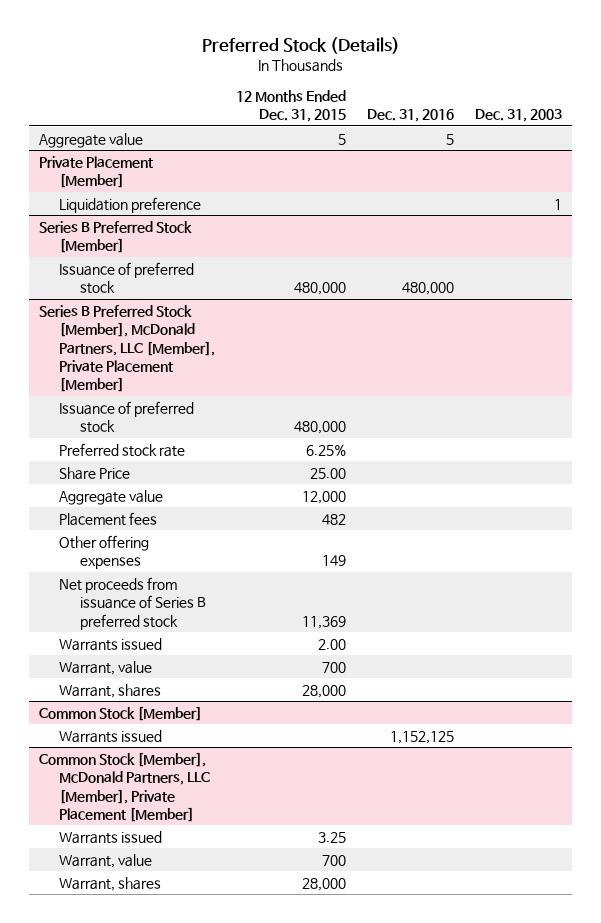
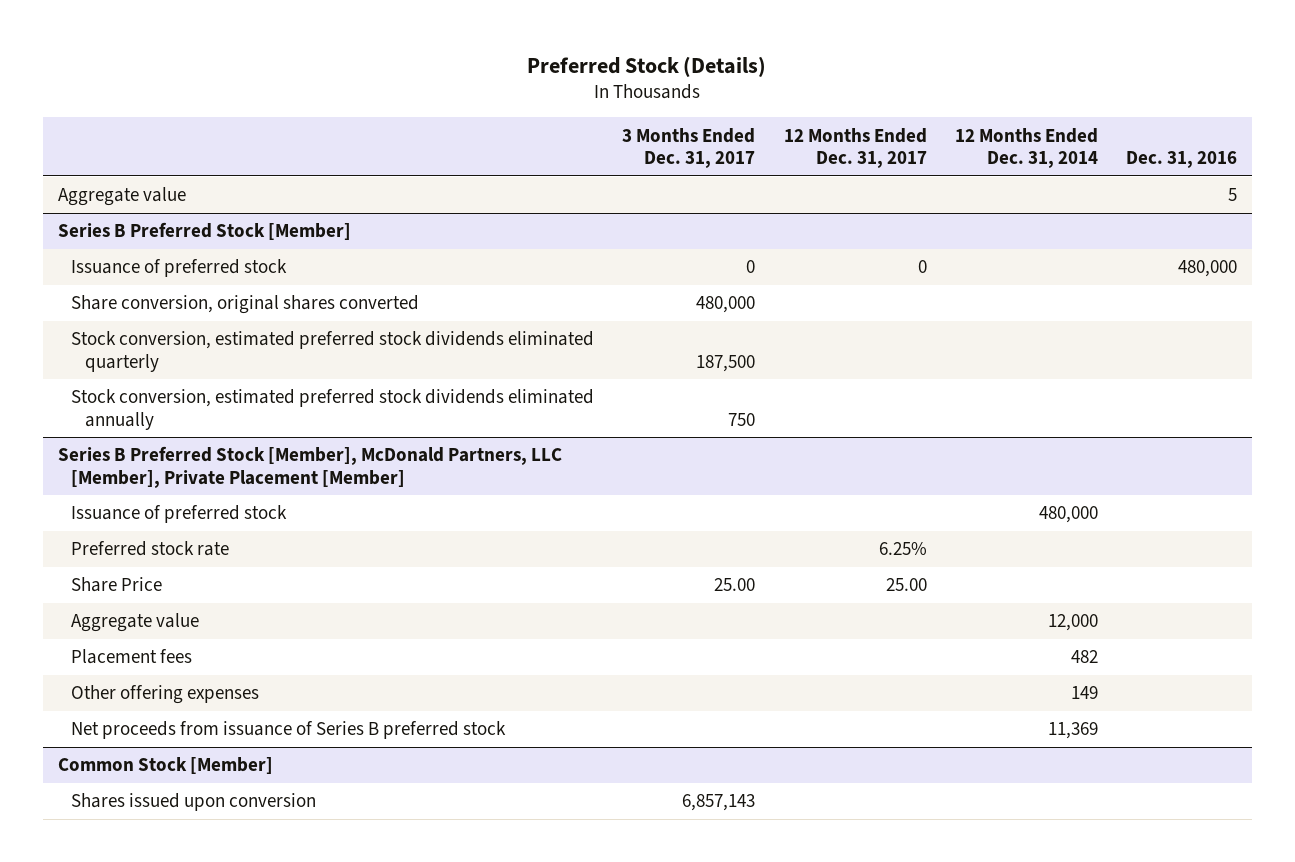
[236,89,347,123] 12 Months Ended Dec. 31, 2015 -> none
[474,109,562,123] Dec. 31, 2003 -> none
none -> [622,127,756,169] 3 Months Ended Dec. 31, 2017
none -> [783,127,927,169] 12 Months Ended Dec. 31, 2017
none -> [955,127,1099,169] 12 Months Ended Dec. 31, 2014
[39,155,154,189] Private Placement [Member] -> none
[59,196,202,213] Liquidation preference -> none
none -> [71,295,420,315] Share conversion, original shares converted
none -> [71,331,595,372] Stock conversion, estimated preferred stock dividends eliminated quarterly
none -> [71,389,595,430] Stock conversion, estimated preferred stock dividends eliminated annually
[59,637,163,651] Warrants issued -> none
[59,660,153,675] Warrant, value -> none
[59,683,162,698] Warrant, shares -> none
[59,729,163,743] Warrants issued -> none
[39,751,211,823] Common Stock [Member], McDonald Partners, LLC [Member], Private Placement [Member] -> none
[59,830,163,844] Warrants issued -> none
[59,853,153,868] Warrant, value -> none
[59,876,162,891] Warrant, shares -> none
none -> [71,793,317,812] Shares issued upon conversion

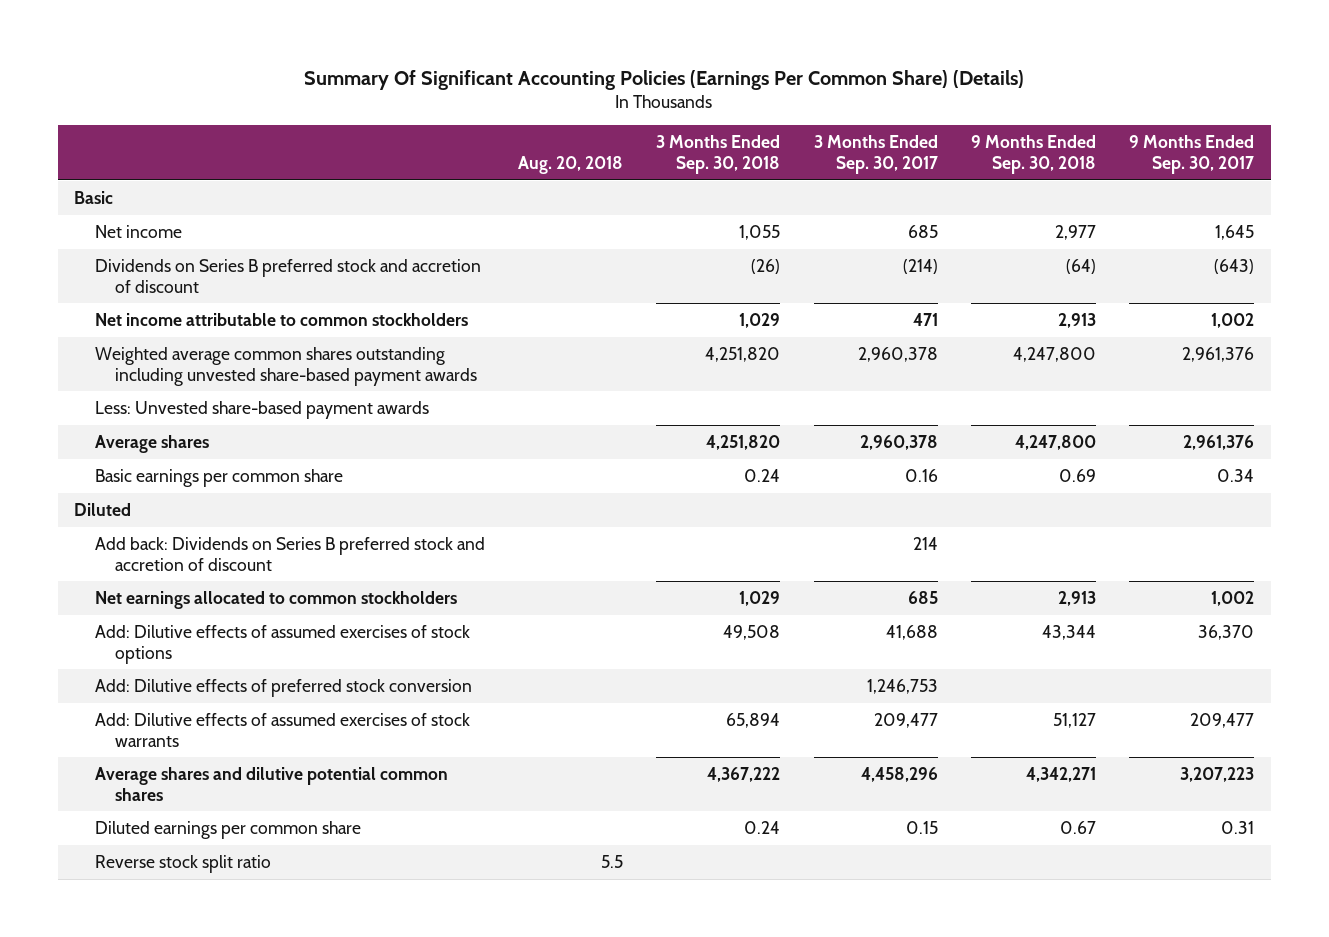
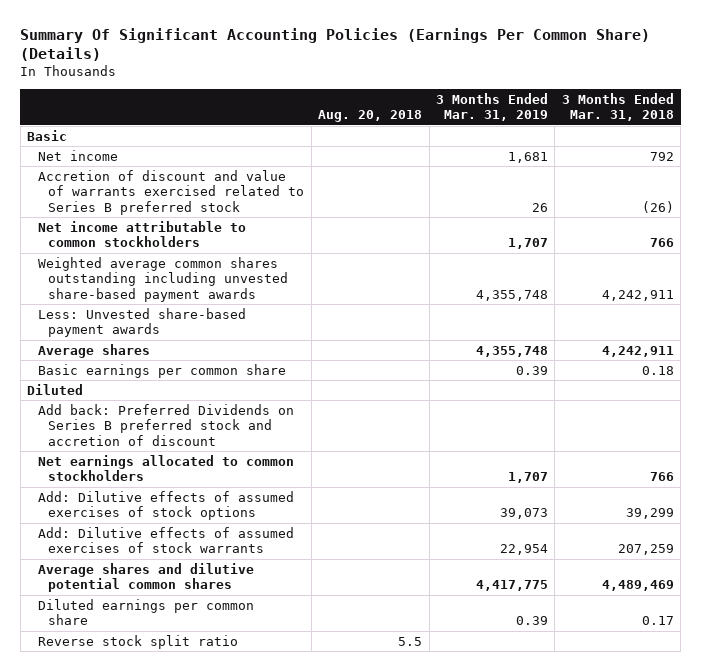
[656,135,781,175] 3 Months Ended Sep. 30, 2018 -> none
[813,135,938,175] 3 Months Ended Sep. 30, 2017 -> none
[970,135,1096,175] 9 Months Ended Sep. 30, 2018 -> none
[1129,135,1255,175] 9 Months Ended Sep. 30, 2017 -> none
none -> [436,92,549,122] 3 Months Ended Mar. 31, 2019
none -> [561,92,674,122] 3 Months Ended Mar. 31, 2018
[94,258,481,293] Dividends on Series B preferred stock and accretion of discount -> [37,169,305,215] Accretion of discount and value of warrants exercised related to Series B preferred stock
[94,536,485,571] Add back: Dividends on Series B preferred stock and accretion of discount -> [37,403,294,446] Add back: Preferred Dividends on Series B preferred stock and accretion of discount
[94,678,472,697] Add: Dilutive effects of preferred stock conversion -> none

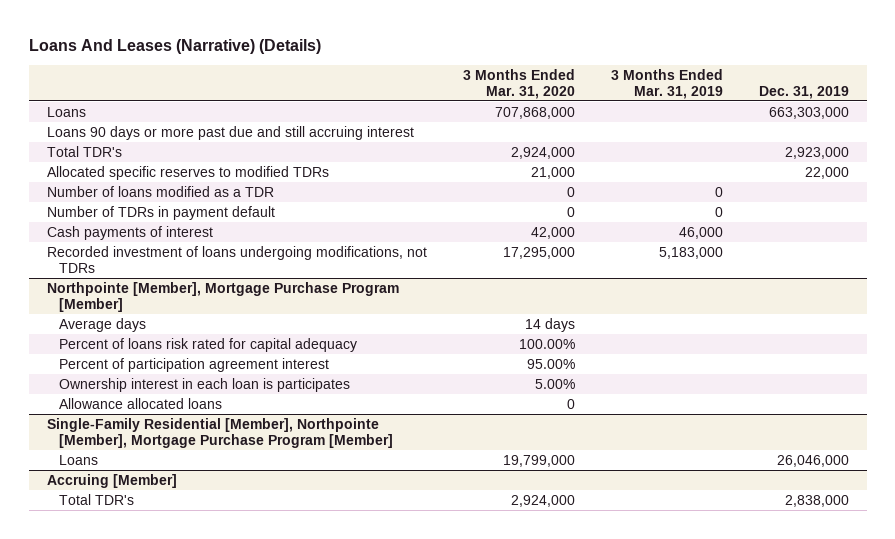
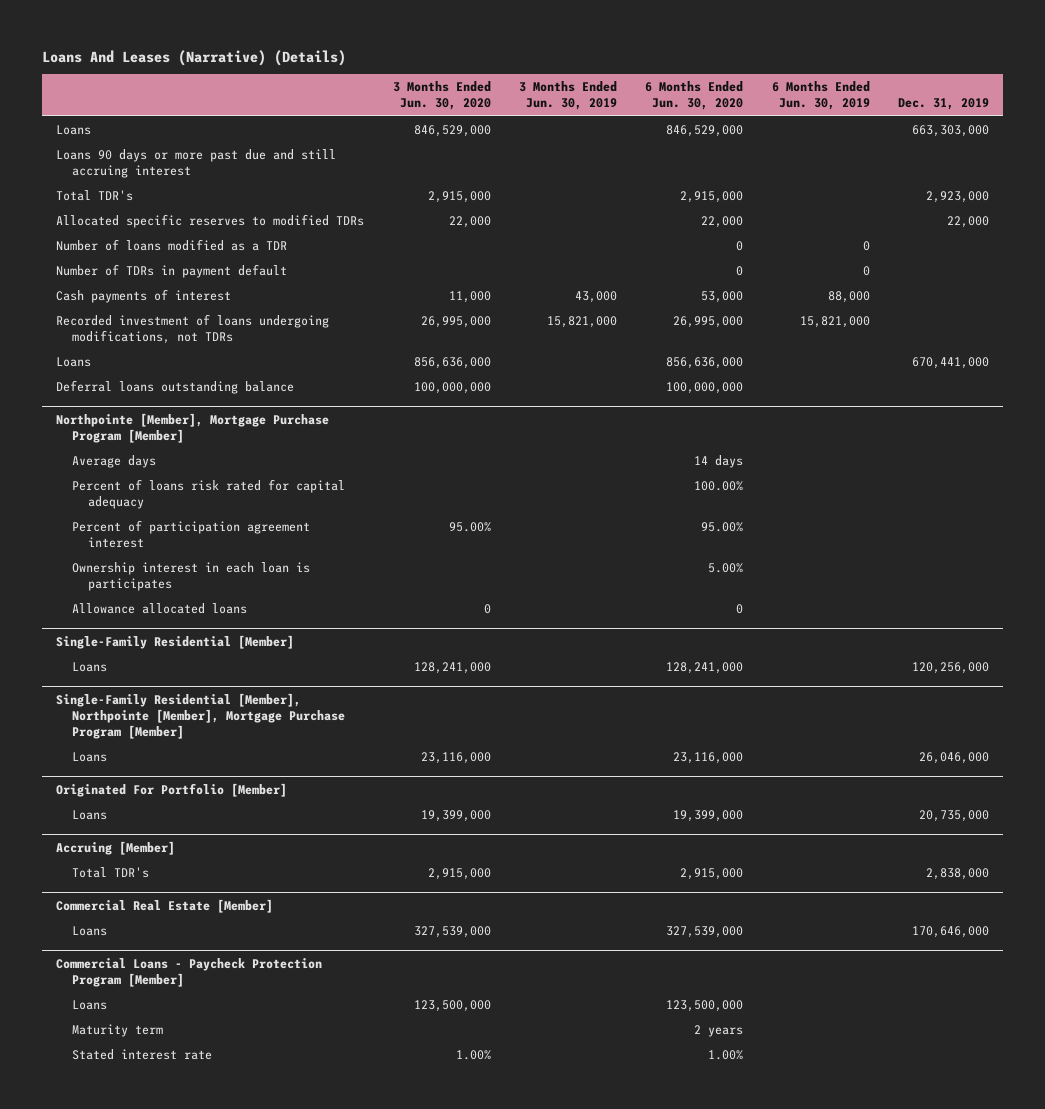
[462,68,575,99] 3 Months Ended Mar. 31, 2020 -> none
[610,68,723,99] 3 Months Ended Mar. 31, 2019 -> none
none -> [392,81,491,111] 3 Months Ended Jun. 30, 2020
none -> [518,81,617,111] 3 Months Ended Jun. 30, 2019
none -> [645,81,744,111] 6 Months Ended Jun. 30, 2020
none -> [771,81,870,111] 6 Months Ended Jun. 30, 2019
none -> [56,357,92,368] Loans
none -> [56,380,295,395] Deferral loans outstanding balance
none -> [56,634,295,649] Single-Family Residential [Member]
none -> [72,662,108,673] Loans
none -> [56,782,288,797] Originated For Portfolio [Member]
none -> [72,810,108,821] Loans
none -> [56,898,274,913] Commercial Real Estate [Member]
none -> [72,926,108,937] Loans
none -> [56,957,323,987] Commercial Loans - Paycheck Protection Program [Member]
none -> [72,1000,108,1011] Loans
none -> [72,1024,164,1038] Maturity term
none -> [72,1049,213,1061] Stated interest rate

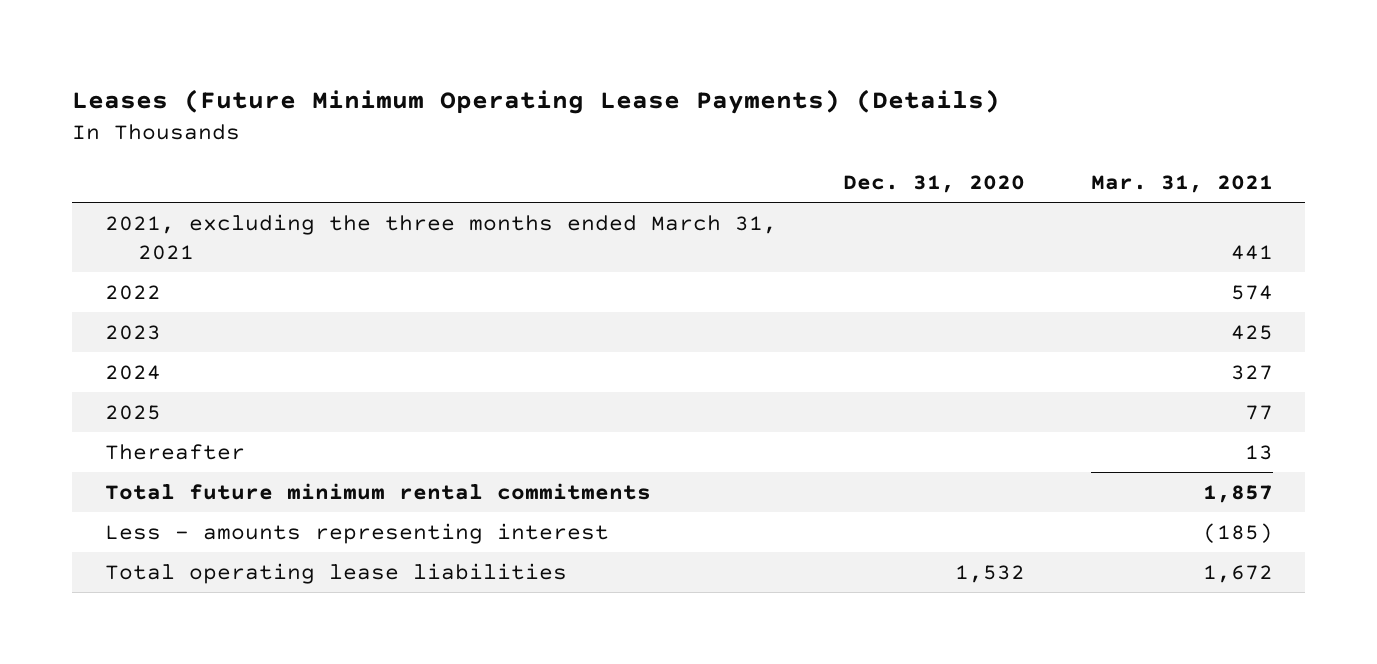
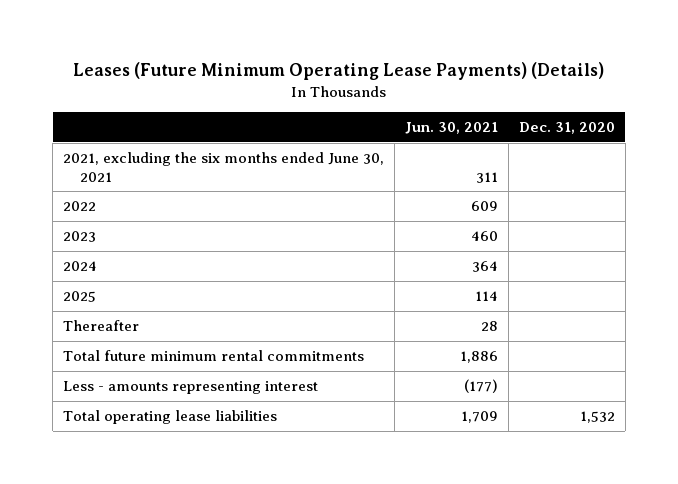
[1090,175,1273,194] Mar. 31, 2021 -> none
none -> [405,122,499,135] Jun. 30, 2021
[104,213,777,260] 2021, excluding the three months ended March 31, 2021 -> [63,152,385,182] 2021, excluding the six months ended June 30, 2021

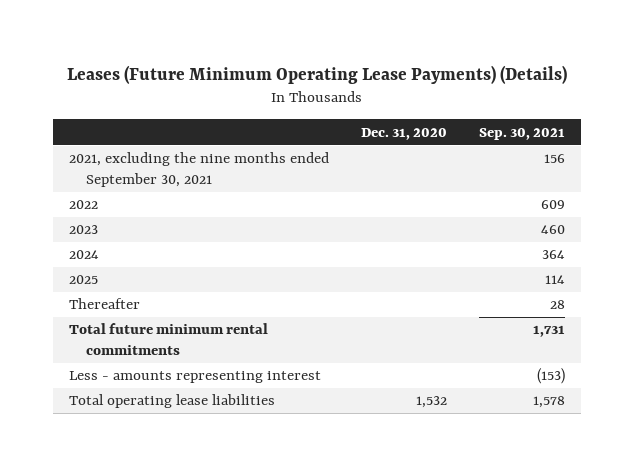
[405,122,499,135] Jun. 30, 2021 -> none
none -> [478,127,565,140] Sep. 30, 2021
[63,152,385,182] 2021, excluding the six months ended June 30, 2021 -> [69,152,330,188] 2021, excluding the nine months ended September 30, 2021

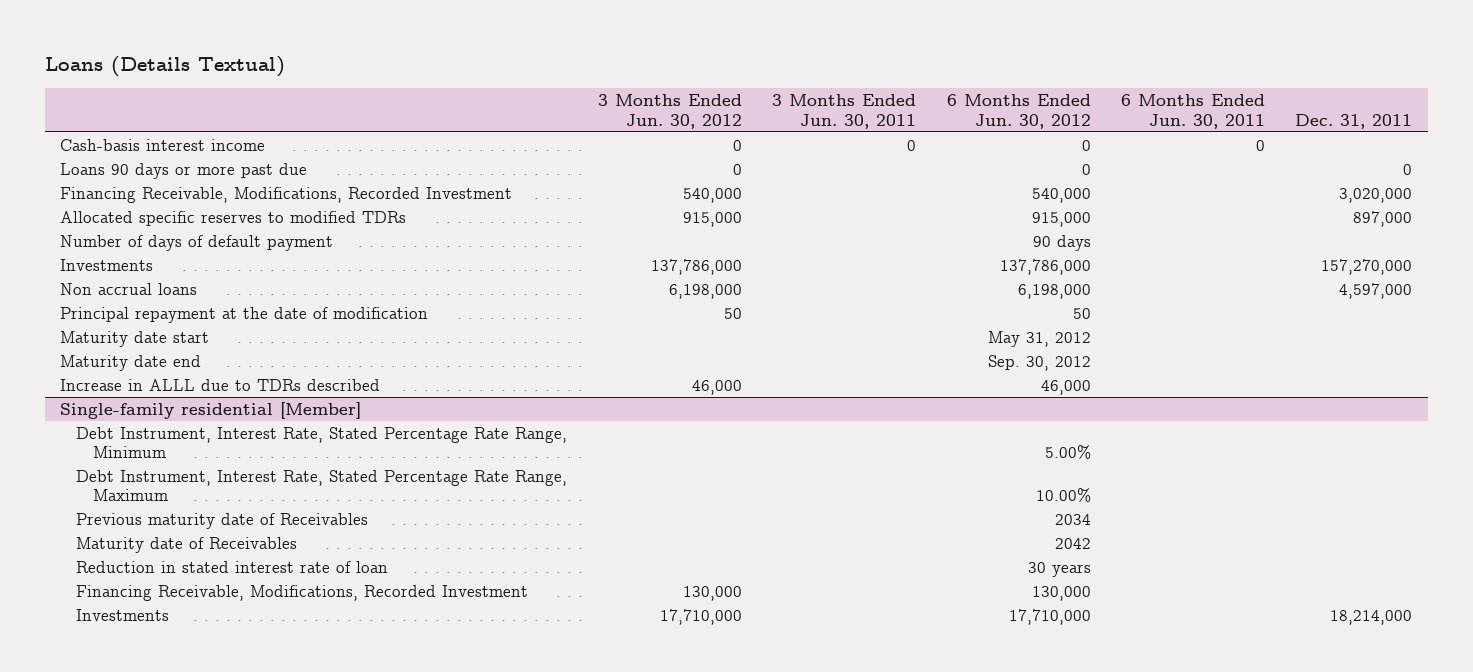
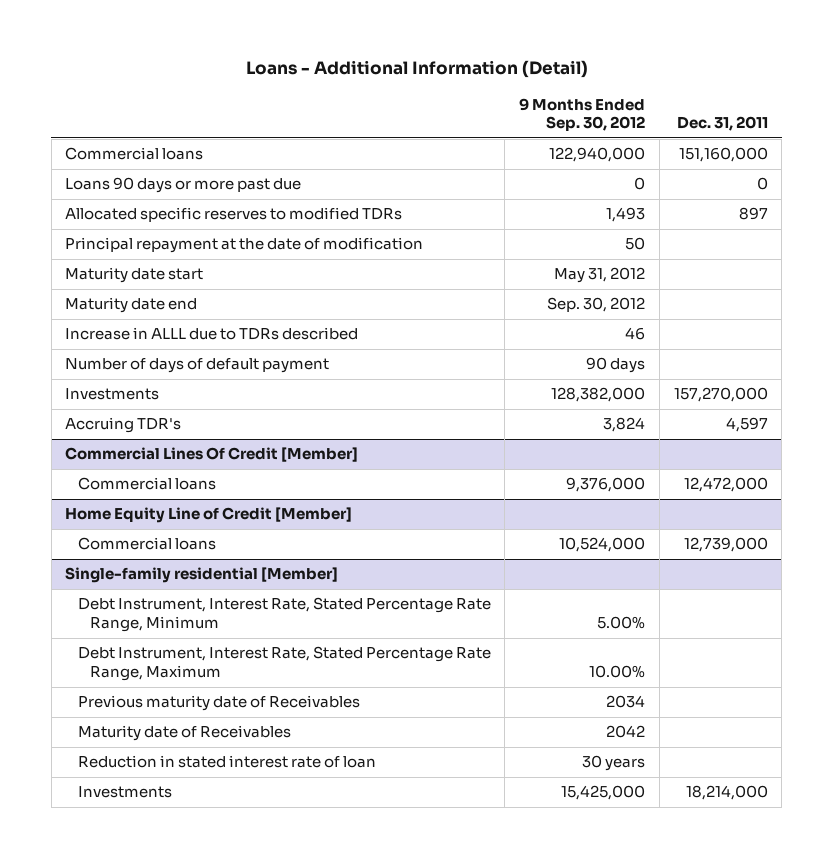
[45,56,286,78] Loans (Details Textual) -> [245,60,588,79] Loans - Additional Information (Detail)
[597,93,742,129] 3 Months Ended Jun. 30, 2012 -> none
[772,93,917,129] 3 Months Ended Jun. 30, 2011 -> none
[946,93,1091,129] 6 Months Ended Jun. 30, 2012 -> none
[1121,93,1266,129] 6 Months Ended Jun. 30, 2011 -> none
none -> [519,97,646,132] 9 Months Ended Sep. 30, 2012
[60,138,266,151] Cash-basis interest income -> none
none -> [65,147,204,161] Commercial loans
[60,186,513,203] Financing Receivable, Modifications, Recorded Investment -> none
[60,282,198,295] Non accrual loans -> none
[1353,210,1413,227] 897,000 -> [738,207,768,221] 897
[60,234,334,251] Number of days of default payment -> [65,358,330,374] Number of days of default payment
[60,258,154,271] Investments -> [65,388,160,401] Investments
none -> [65,417,182,434] Accruing TDR's
none -> [65,447,359,463] Commercial Lines Of Credit [Member]
none -> [77,477,216,491] Commercial loans
none -> [65,507,353,524] Home Equity Line of Credit [Member]
none -> [77,537,216,551] Commercial loans
[76,584,529,601] Financing Receivable, Modifications, Recorded Investment -> none

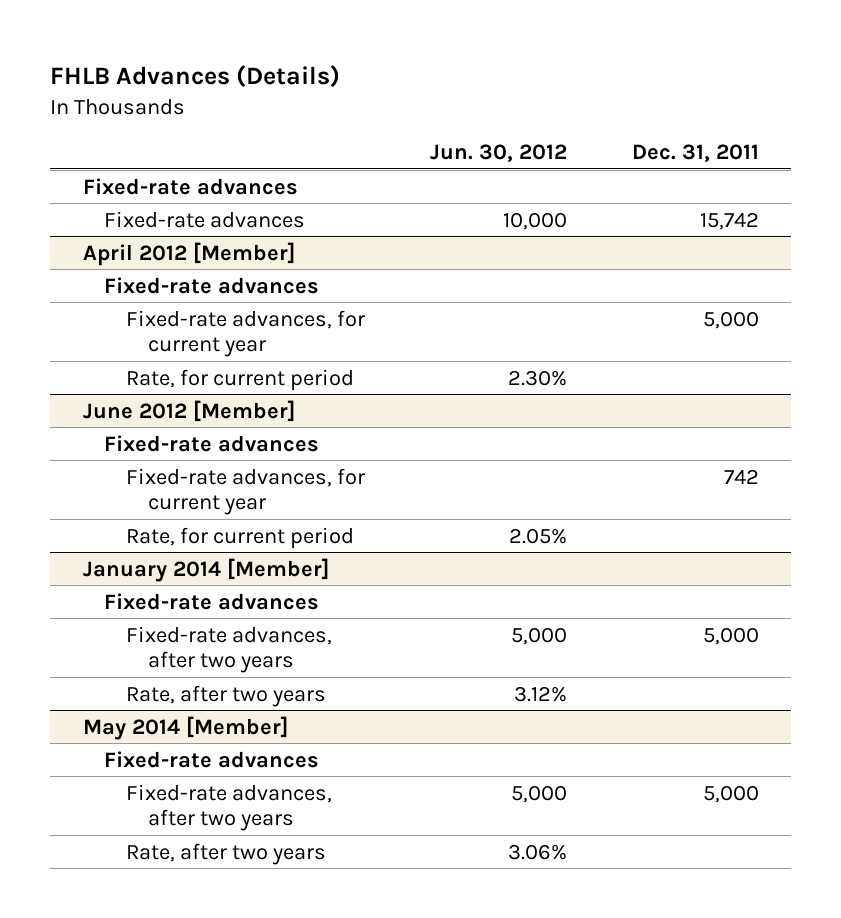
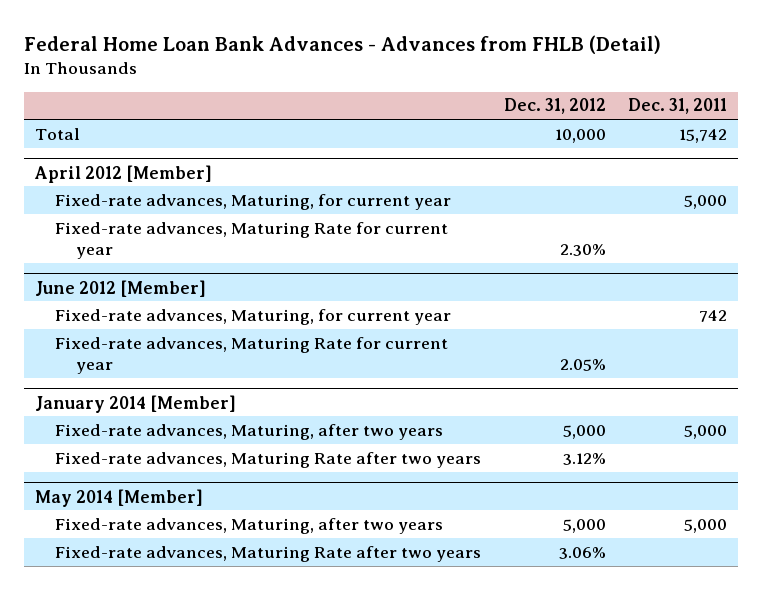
[50,65,341,88] FHLB Advances (Details) -> [23,34,661,54] Federal Home Loan Bank Advances - Advances from FHLB (Detail)
[430,144,568,163] Jun. 30, 2012 -> none
none -> [503,98,606,115] Dec. 31, 2012
[82,177,298,195] Fixed-rate advances -> none
[104,210,306,228] Fixed-rate advances -> [34,127,80,140] Total
[104,276,320,294] Fixed-rate advances -> none
[126,309,366,358] Fixed-rate advances, for current year -> [55,193,452,210] Fixed-rate advances, Maturing, for current year
[126,368,355,391] Rate, for current period -> [55,221,449,260] Fixed-rate advances, Maturing Rate for current year
[104,434,320,452] Fixed-rate advances -> none
[126,467,366,516] Fixed-rate advances, for current year -> [55,308,452,325] Fixed-rate advances, Maturing, for current year
[126,526,355,549] Rate, for current period -> [55,336,449,375] Fixed-rate advances, Maturing Rate for current year
[104,592,320,610] Fixed-rate advances -> none
[126,625,333,674] Fixed-rate advances, after two years -> [55,423,444,440] Fixed-rate advances, Maturing, after two years
[126,684,327,707] Rate, after two years -> [55,451,482,468] Fixed-rate advances, Maturing Rate after two years
[104,750,320,768] Fixed-rate advances -> none
[126,783,333,832] Fixed-rate advances, after two years -> [55,517,444,534] Fixed-rate advances, Maturing, after two years
[126,842,327,865] Rate, after two years -> [55,545,482,562] Fixed-rate advances, Maturing Rate after two years

